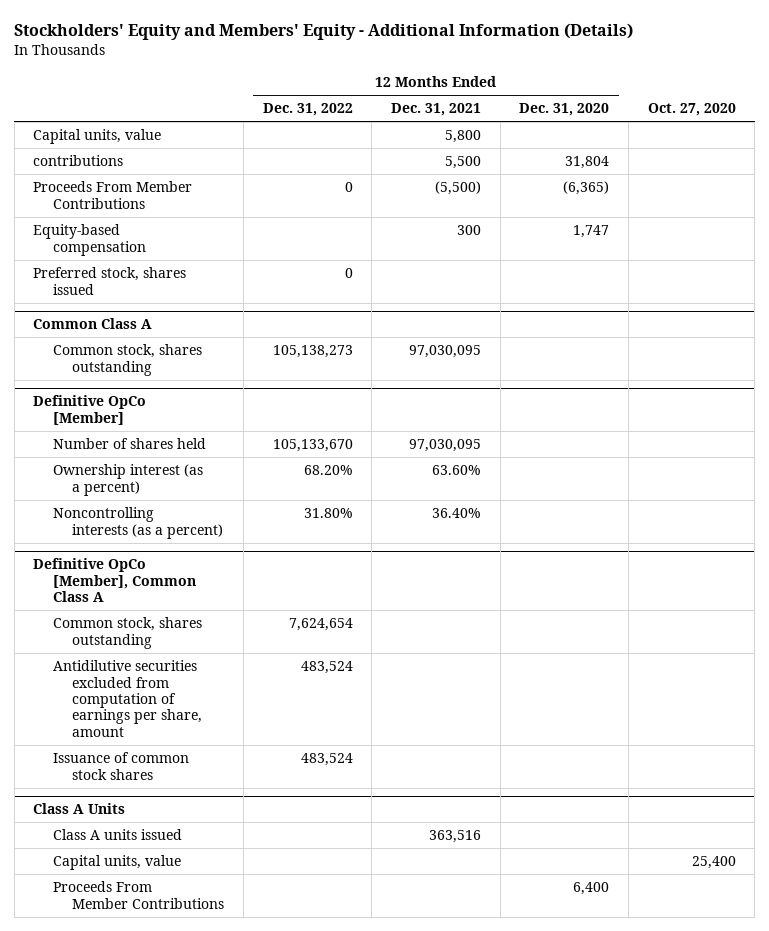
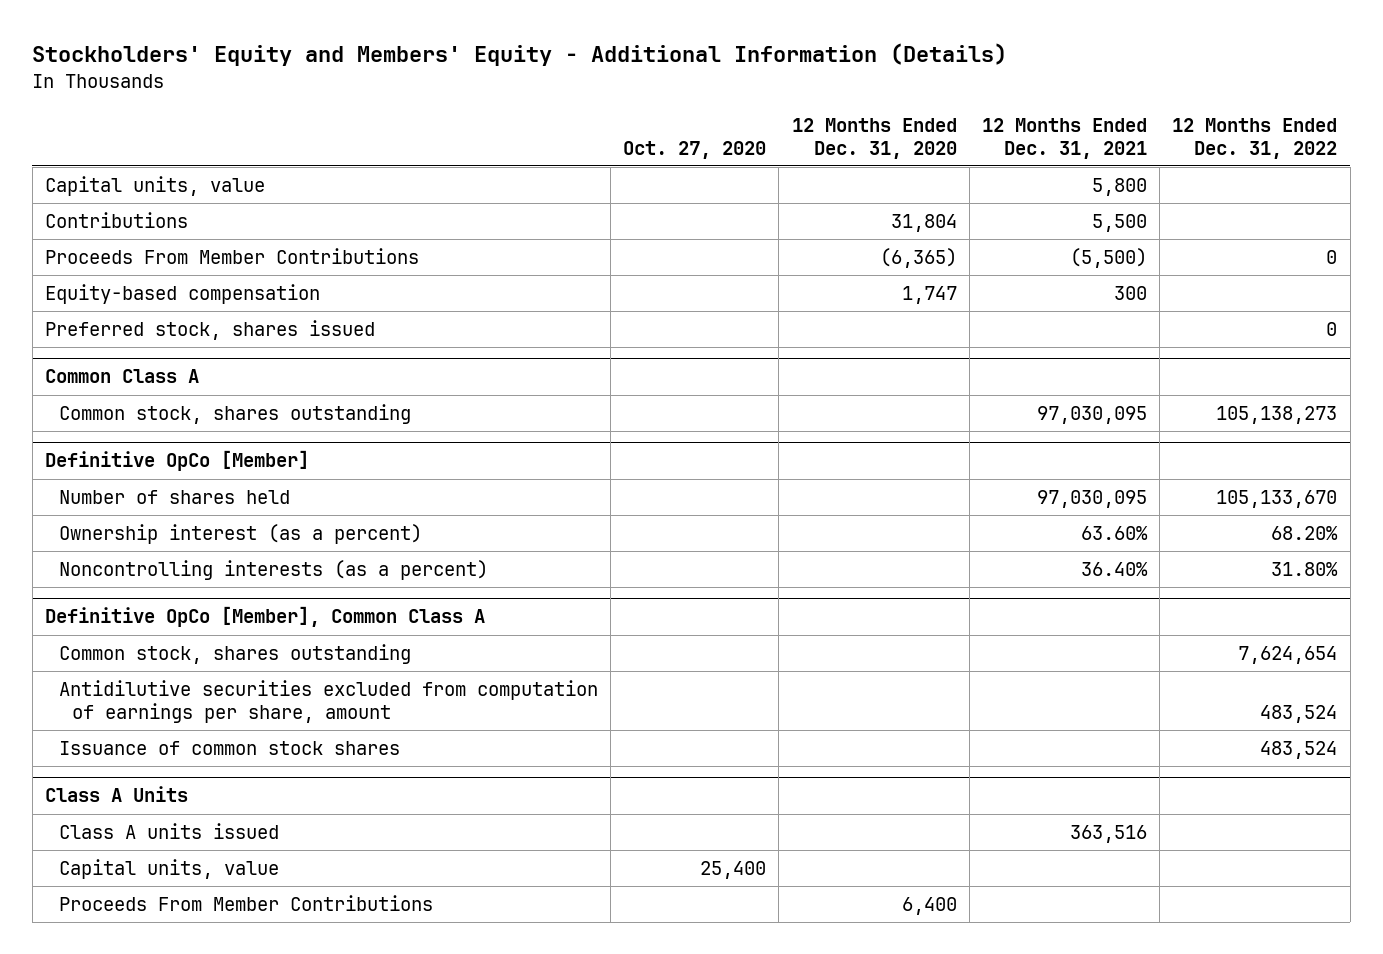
[33,155,124,167] contributions -> [45,212,189,229] Contributions

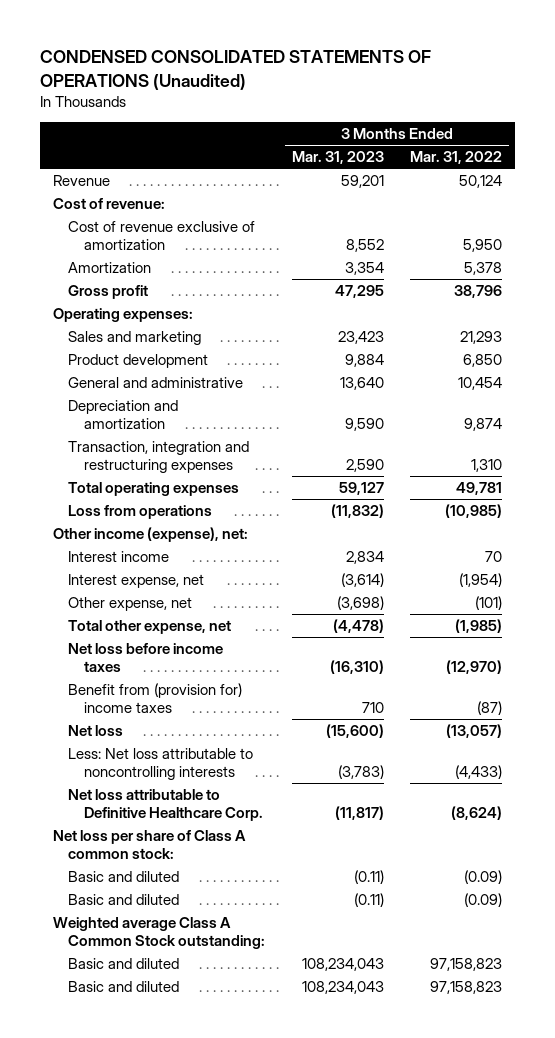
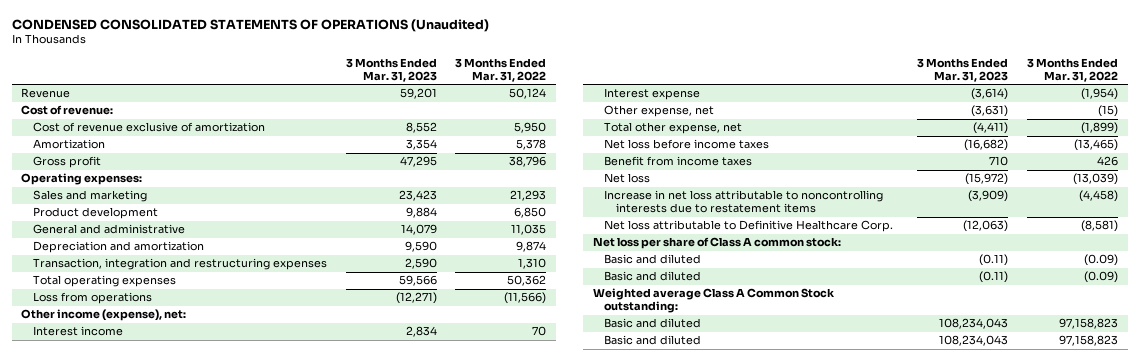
[339,377,384,391] 13,640 -> [400,224,437,236] 14,079
[458,377,503,391] 10,454 -> [511,224,547,236] 11,035
[338,482,384,496] 59,127 -> [398,275,437,287] 59,566
[456,482,503,496] 49,781 -> [507,275,547,287] 50,362
[330,504,384,519] (11,832) -> [395,292,437,305] (12,271)
[445,504,503,519] (10,985) -> [504,292,547,305] (11,566)
[68,574,205,589] Interest expense, net -> [604,88,701,101] Interest expense
[336,596,384,611] (3,698) -> [971,105,1009,118] (3,631)
[475,596,503,611] (101) -> [1098,105,1119,118] (15)
[332,619,384,634] (4,478) -> [973,122,1009,135] (4,411)
[455,619,503,634] (1,985) -> [1081,122,1119,135] (1,899)
[329,660,384,675] (16,310) -> [964,139,1009,152] (16,682)
[446,660,503,675] (12,970) -> [1074,139,1119,152] (13,465)
[68,683,243,714] Benefit from (provision for) income taxes -> [604,156,753,167] Benefit from income taxes
[477,701,503,716] (87) -> [1097,156,1119,167] 426
[325,724,384,739] (15,600) -> [965,173,1009,186] (15,972)
[446,724,503,739] (13,057) -> [1073,173,1119,186] (13,039)
[68,748,254,781] Less: Net loss attributable to noncontrolling interests -> [604,190,884,214] Increase in net loss attributable to noncontrolling interests due to restatement items
[337,765,384,780] (3,783) -> [968,190,1009,203] (3,909)
[455,765,503,780] (4,433) -> [1079,190,1119,203] (4,458)
[334,806,384,821] (11,817) -> [963,220,1009,233] (12,063)
[451,806,503,821] (8,624) -> [1081,220,1119,233] (8,581)

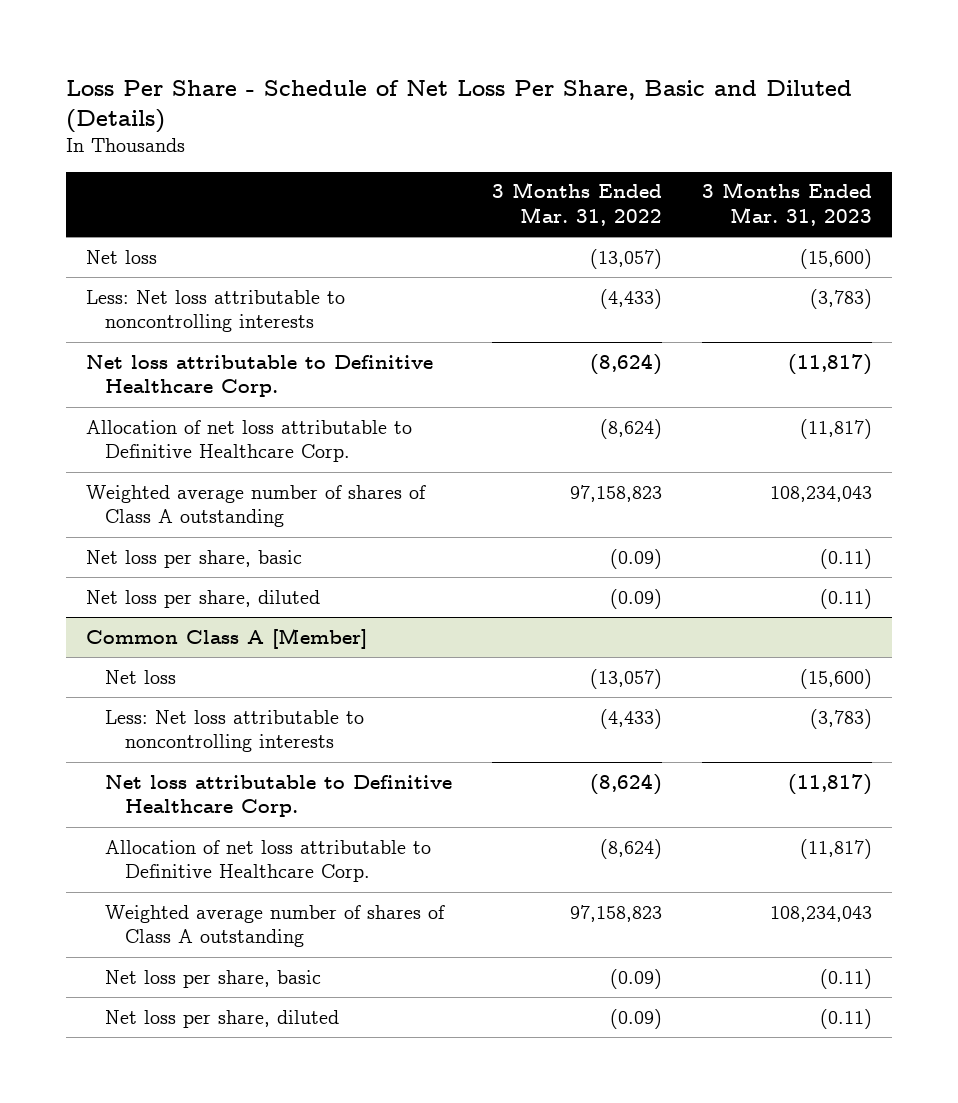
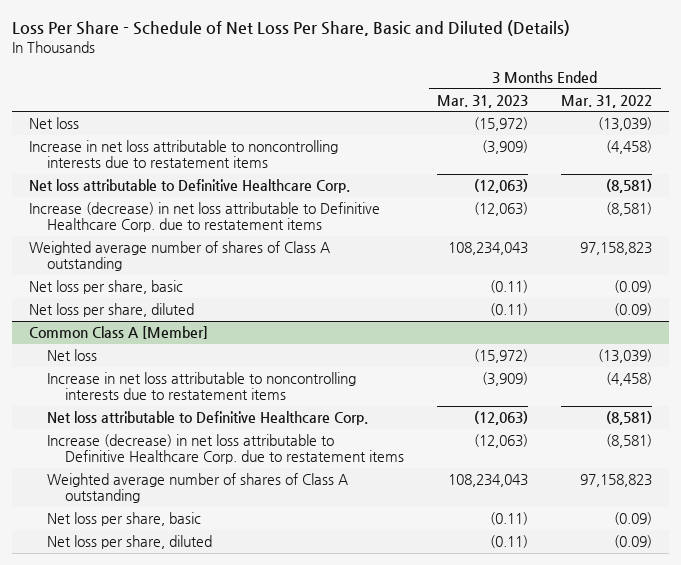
[589,248,662,269] (13,057) -> [598,117,653,132] (13,039)
[799,248,872,269] (15,600) -> [474,117,529,132] (15,972)
[85,289,345,333] Less: Net loss attributable to noncontrolling interests -> [28,140,338,169] Increase in net loss attributable to noncontrolling interests due to restatement items
[599,288,662,309] (4,433) -> [606,140,653,155] (4,458)
[809,288,872,309] (3,783) -> [482,140,529,155] (3,909)
[589,353,662,375] (8,624) -> [606,179,653,194] (8,581)
[787,353,872,375] (11,817) -> [474,179,529,194] (12,063)
[85,419,412,463] Allocation of net loss attributable to Definitive Healthcare Corp. -> [28,202,380,233] Increase (decrease) in net loss attributable to Definitive Healthcare Corp. due to restatement items
[599,418,662,439] (8,624) -> [606,202,653,217] (8,581)
[799,418,872,439] (11,817) -> [474,202,529,217] (12,063)
[589,668,662,689] (13,057) -> [598,349,653,364] (13,039)
[799,668,872,689] (15,600) -> [474,349,529,364] (15,972)
[105,709,365,753] Less: Net loss attributable to noncontrolling interests -> [46,372,356,401] Increase in net loss attributable to noncontrolling interests due to restatement items
[599,708,662,729] (4,433) -> [606,372,653,387] (4,458)
[809,708,872,729] (3,783) -> [482,372,529,387] (3,909)
[589,773,662,795] (8,624) -> [606,411,653,426] (8,581)
[787,773,872,795] (11,817) -> [474,411,529,426] (12,063)
[105,839,432,883] Allocation of net loss attributable to Definitive Healthcare Corp. -> [46,434,404,465] Increase (decrease) in net loss attributable to Definitive Healthcare Corp. due to restatement items
[599,838,662,859] (8,624) -> [606,434,653,449] (8,581)
[799,838,872,859] (11,817) -> [474,434,529,449] (12,063)

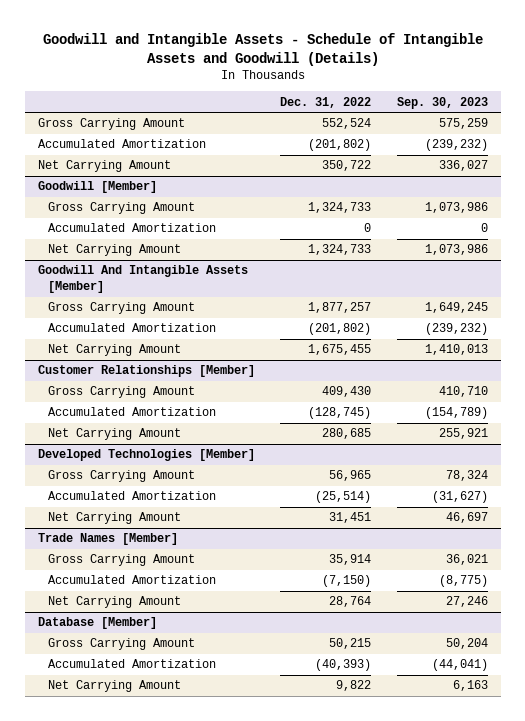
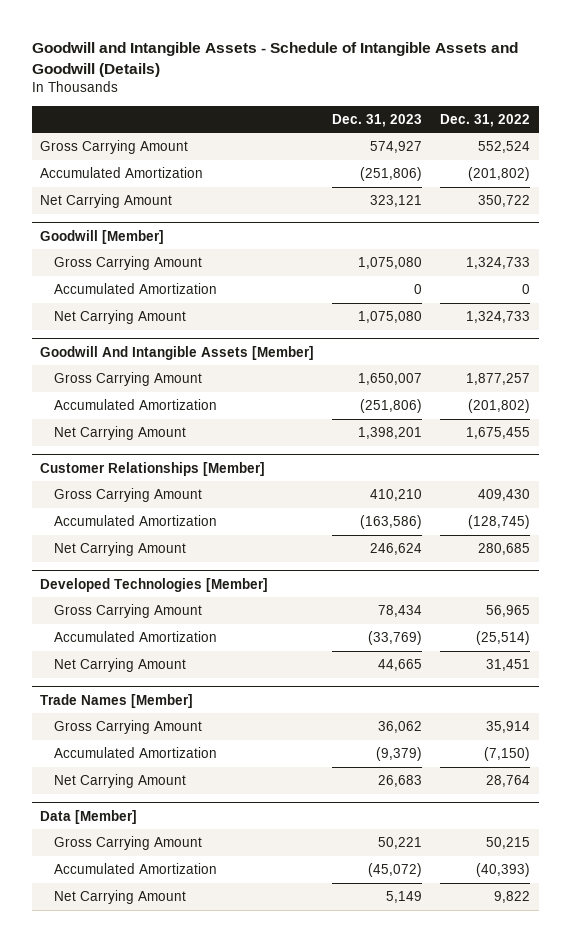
[396,96,488,109] Sep. 30, 2023 -> none
none -> [332,113,423,127] Dec. 31, 2023
[37,617,157,630] Database [Member] -> [40,809,138,824] Data [Member]

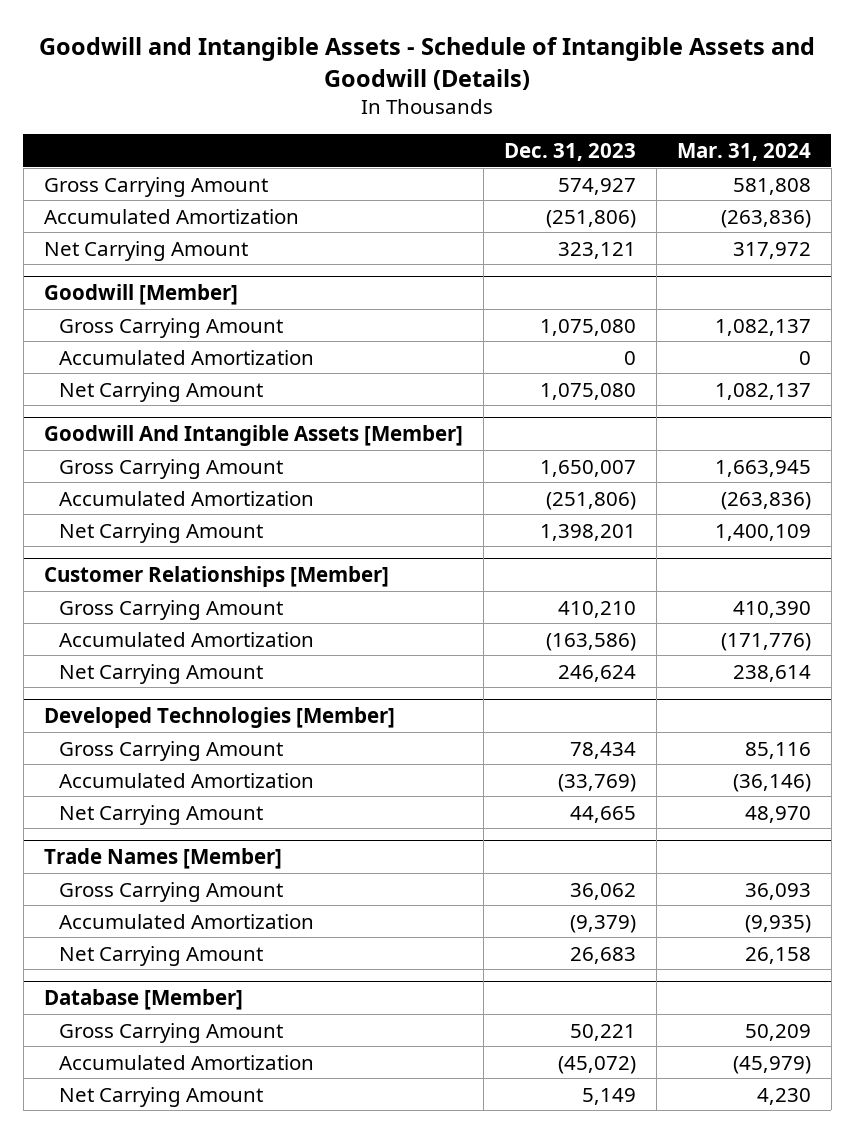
[440,113,531,127] Dec. 31, 2022 -> none
none -> [676,142,811,161] Mar. 31, 2024
[40,809,138,824] Data [Member] -> [43,989,243,1011] Database [Member]

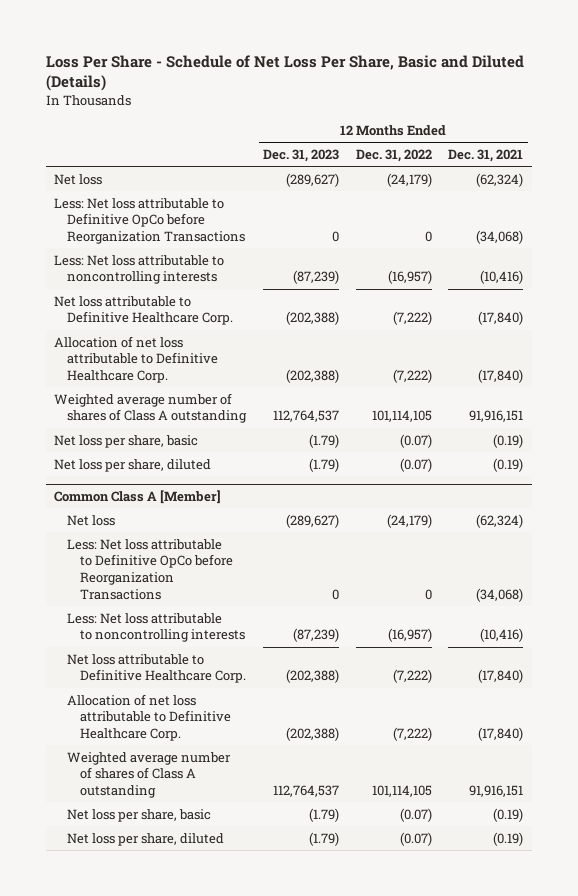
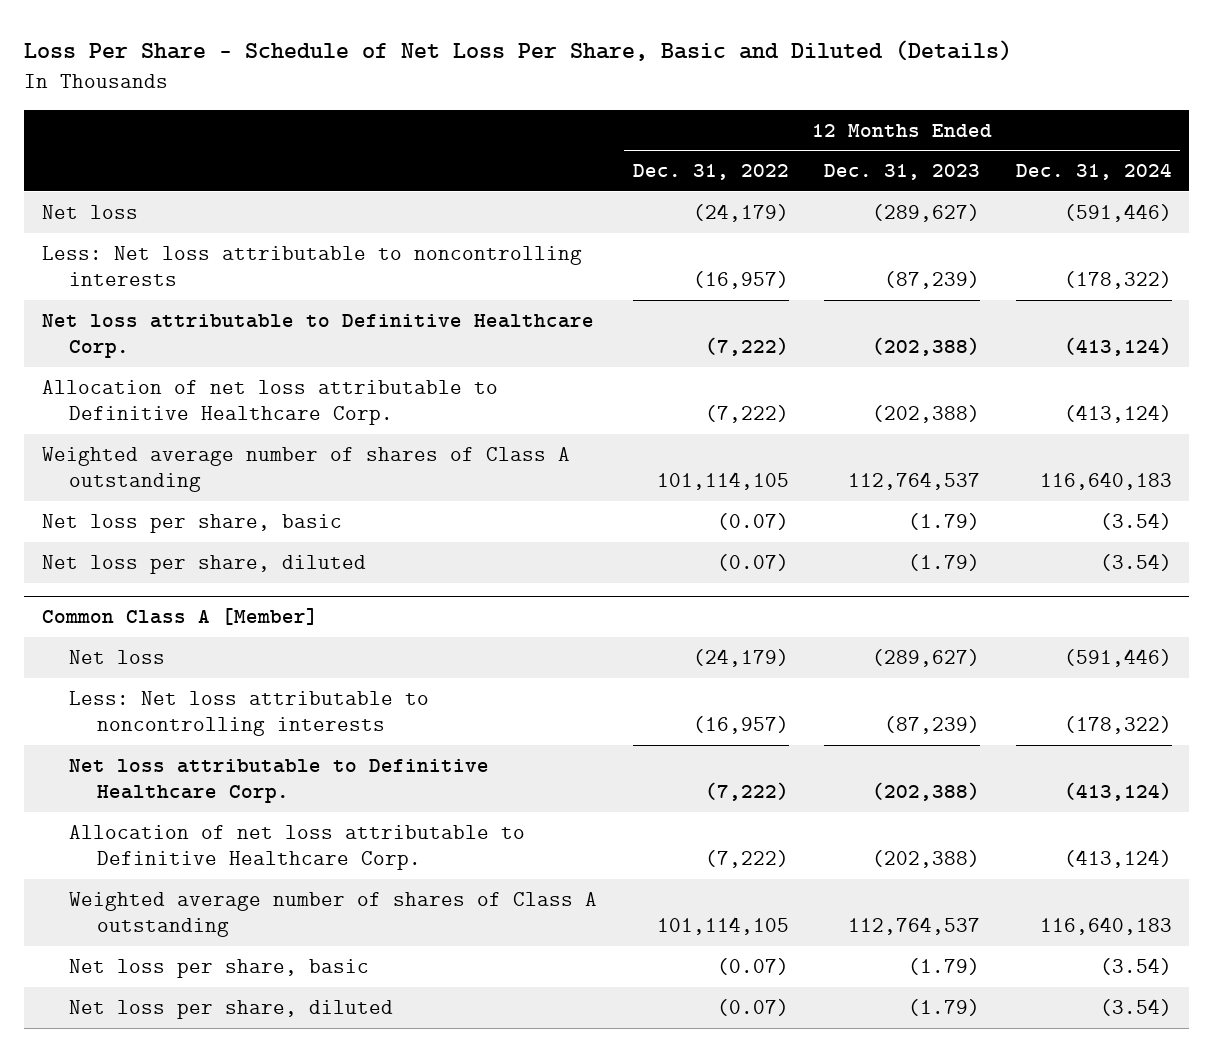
[448,148,524,162] Dec. 31, 2021 -> none
none -> [1015,163,1172,181] Dec. 31, 2024
[54,197,246,244] Less: Net loss attributable to Definitive OpCo before Reorganization Transactions -> none
[67,538,234,600] Less: Net loss attributable to Definitive OpCo before Reorganization Transactions -> none

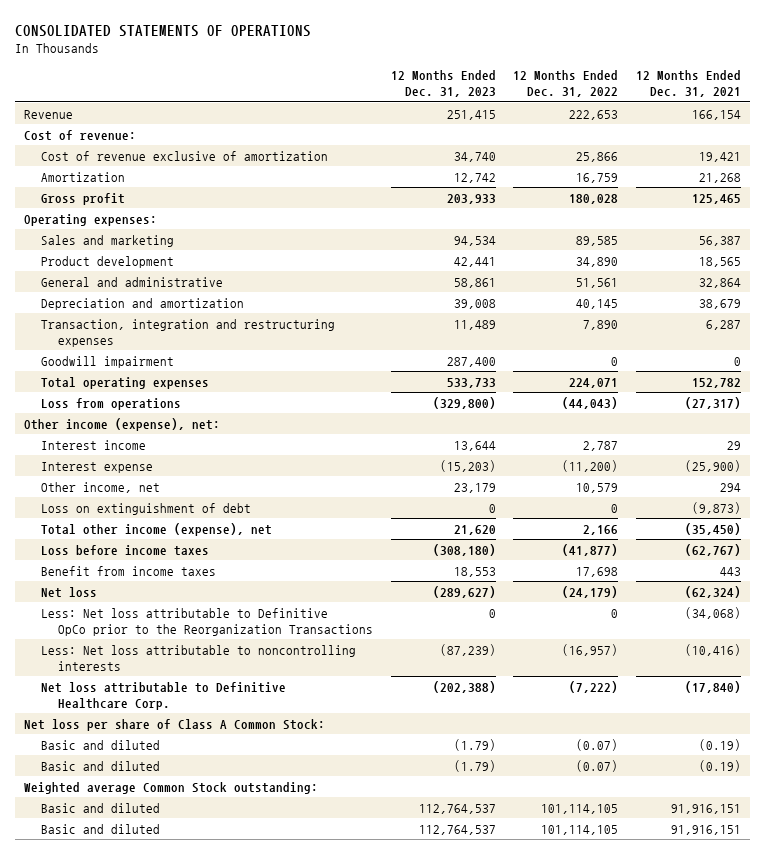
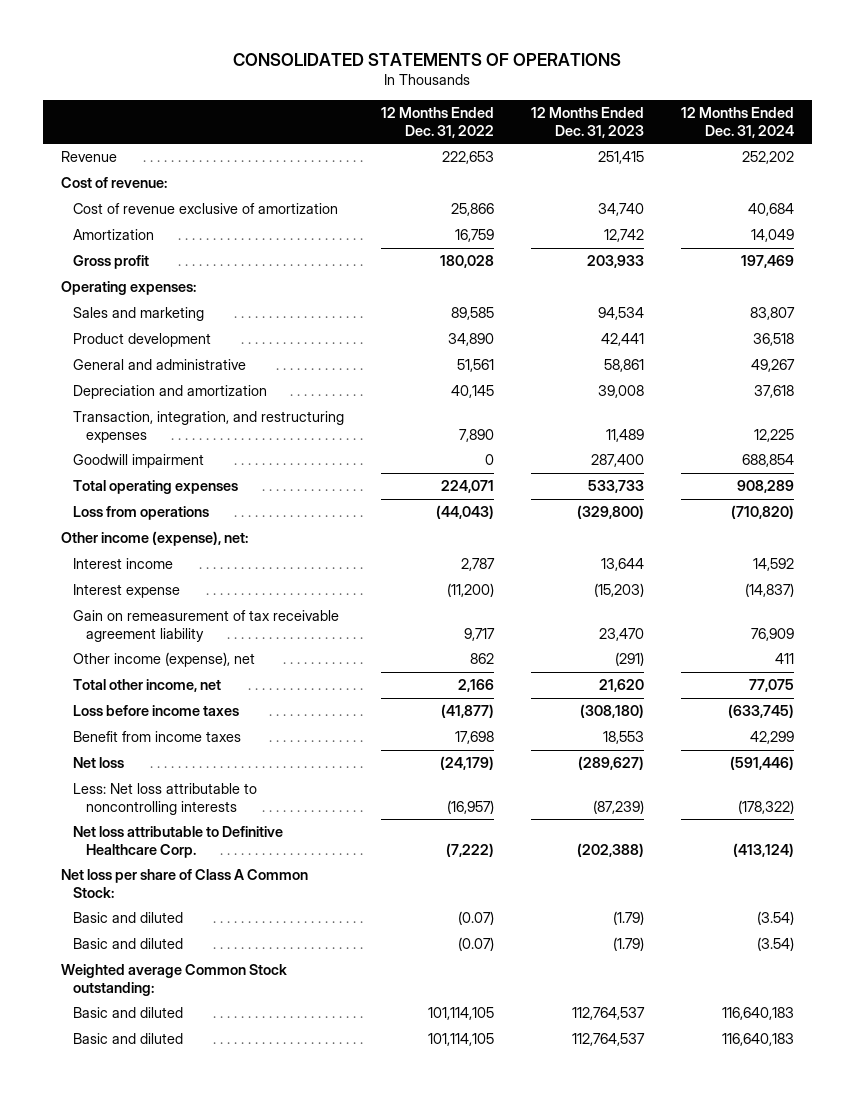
[636,70,742,97] 12 Months Ended Dec. 31, 2021 -> none
none -> [680,107,794,138] 12 Months Ended Dec. 31, 2024
[40,318,335,347] Transaction, integration and restructuring expenses -> [73,411,345,443] Transaction, integration, and restructuring expenses
[40,502,251,515] Loss on extinguishment of debt -> none
none -> [73,610,340,642] Gain on remeasurement of tax receivable agreement liability
[40,481,160,493] Other income, net -> [73,652,256,668] Other income (expense), net
[453,482,496,493] 23,179 -> [614,652,644,667] (291)
[576,482,619,493] 10,579 -> [470,653,495,665] 862
[40,522,272,536] Total other income (expense), net -> [73,679,222,693] Total other income, net
[40,607,373,636] Less: Net loss attributable to Definitive OpCo prior to the Reorganization Transactions -> none

